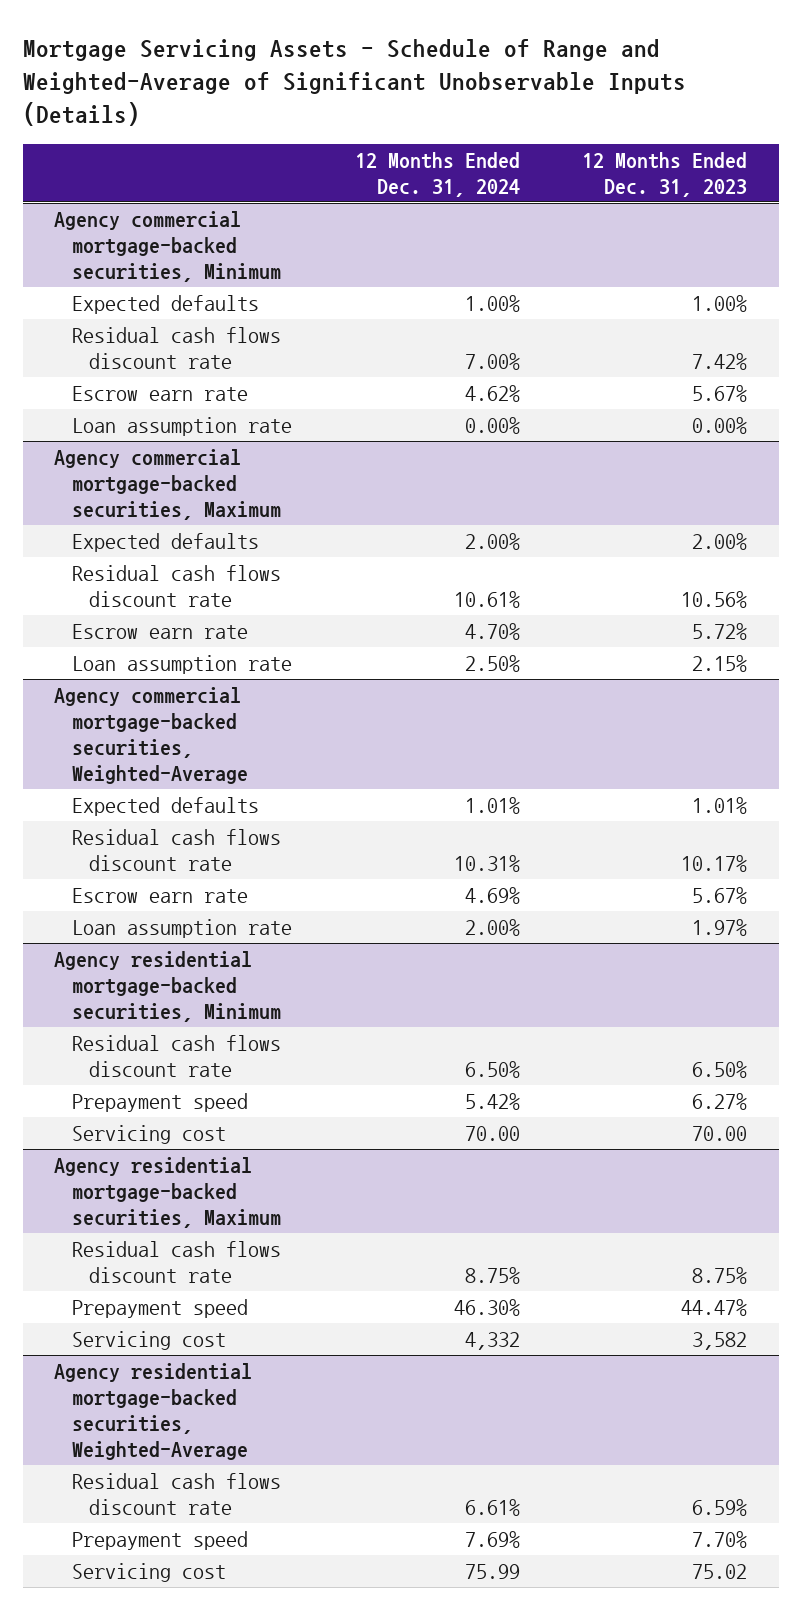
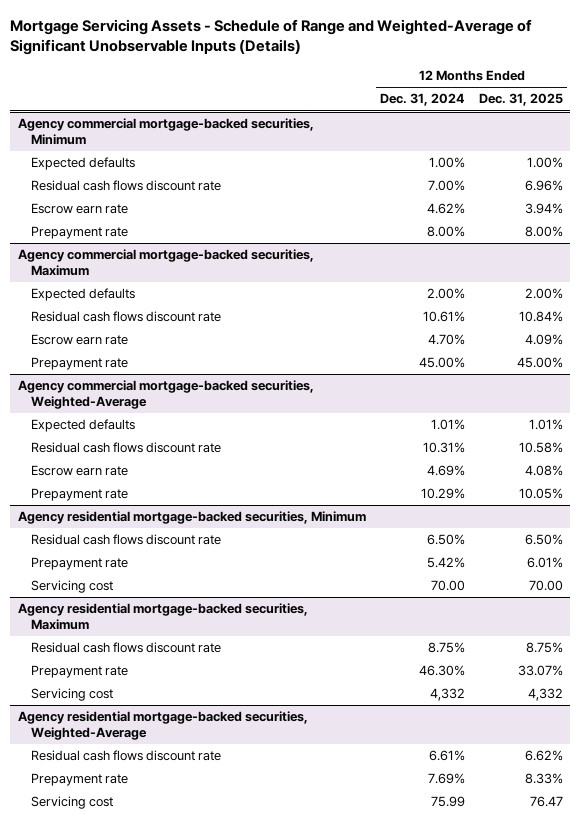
[582,151,748,197] 12 Months Ended Dec. 31, 2023 -> none
none -> [479,93,564,107] Dec. 31, 2025
[71,417,292,437] Loan assumption rate -> none
none -> [31,226,129,240] Prepayment rate
[71,655,292,675] Loan assumption rate -> none
none -> [31,357,129,371] Prepayment rate
[71,919,292,939] Loan assumption rate -> none
none -> [31,488,129,502] Prepayment rate
[71,1093,248,1113] Prepayment speed -> [31,557,129,571] Prepayment rate
[71,1299,248,1319] Prepayment speed -> [31,665,129,679] Prepayment rate
[71,1531,248,1551] Prepayment speed -> [31,773,129,787] Prepayment rate

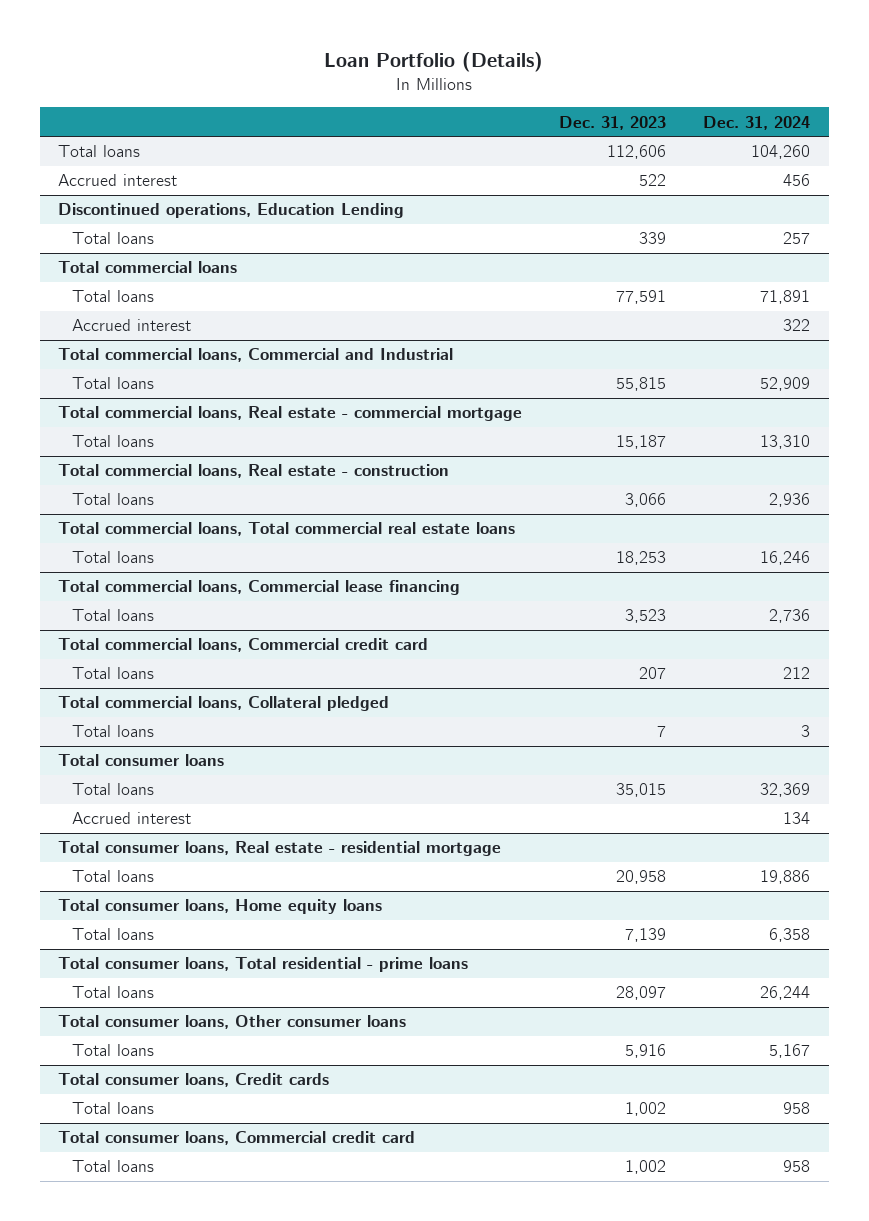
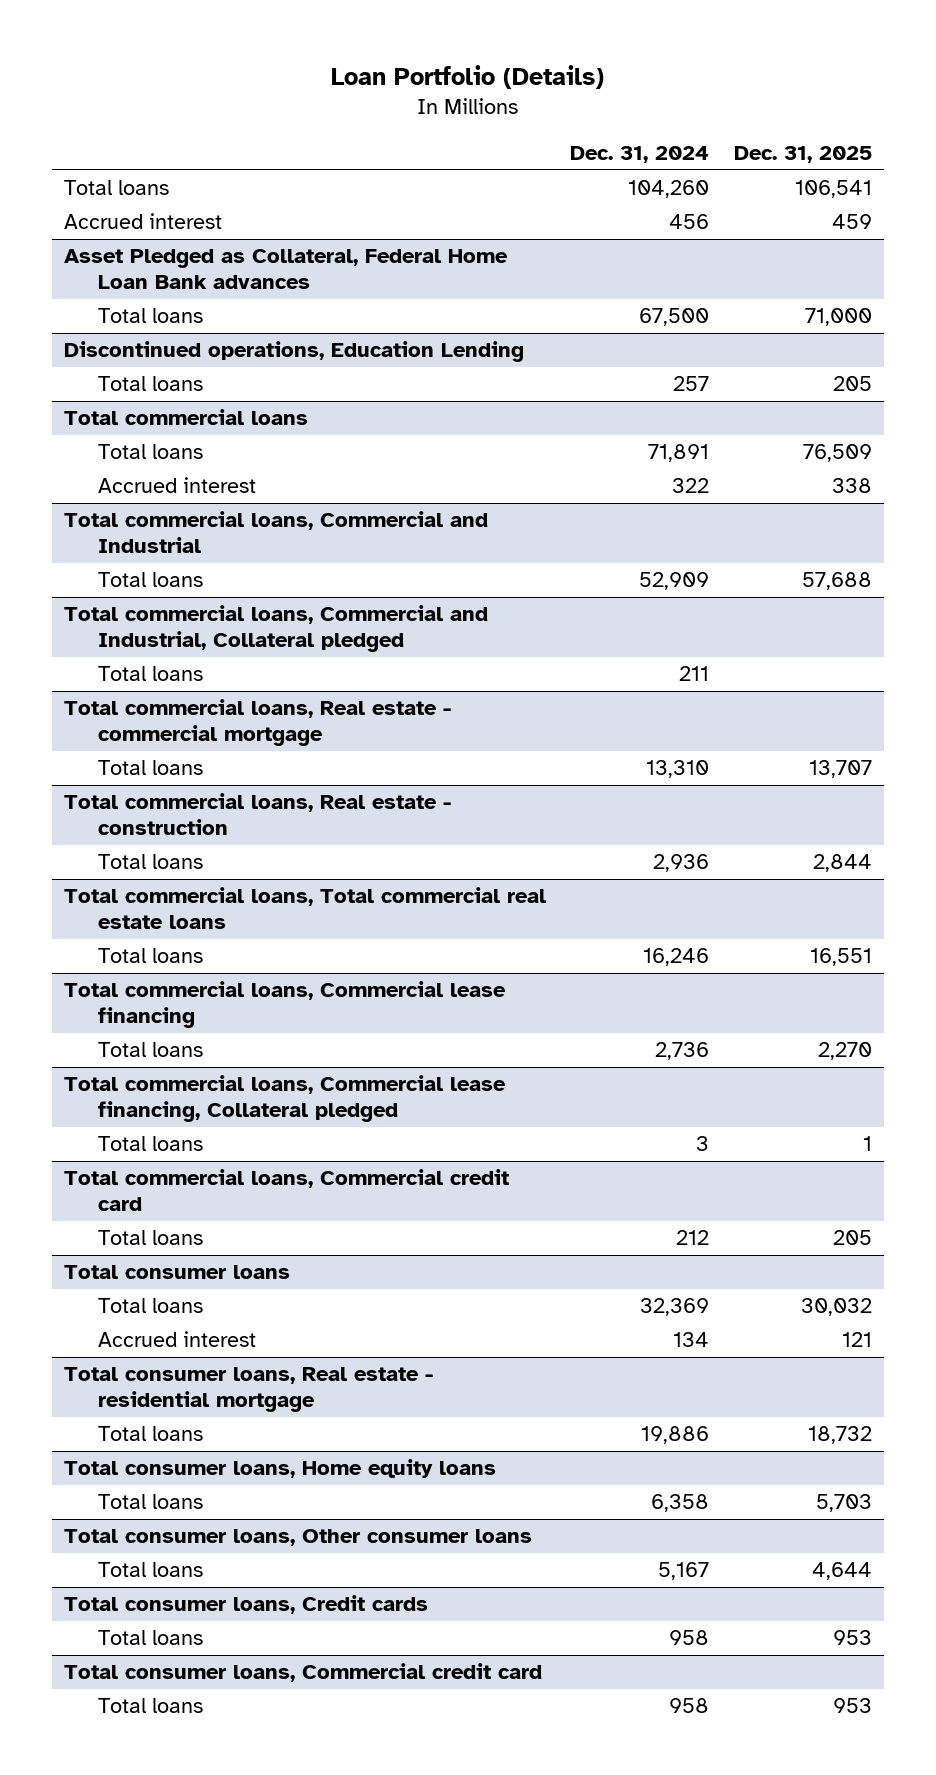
[559,115,667,130] Dec. 31, 2023 -> none
none -> [733,146,872,164] Dec. 31, 2025
none -> [64,249,509,290] Asset Pledged as Collateral, Federal Home Loan Bank advances
none -> [98,308,204,324] Total loans
none -> [64,605,489,653] Total commercial loans, Commercial and Industrial, Collateral pledged
none -> [98,666,204,682] Total loans
none -> [64,1075,507,1123] Total commercial loans, Commercial lease financing, Collateral pledged
none -> [98,1136,204,1152] Total loans
[58,696,390,712] Total commercial loans, Collateral pledged -> none
[71,725,154,738] Total loans -> none
[58,957,469,973] Total consumer loans, Total residential - prime loans -> none
[71,986,154,999] Total loans -> none

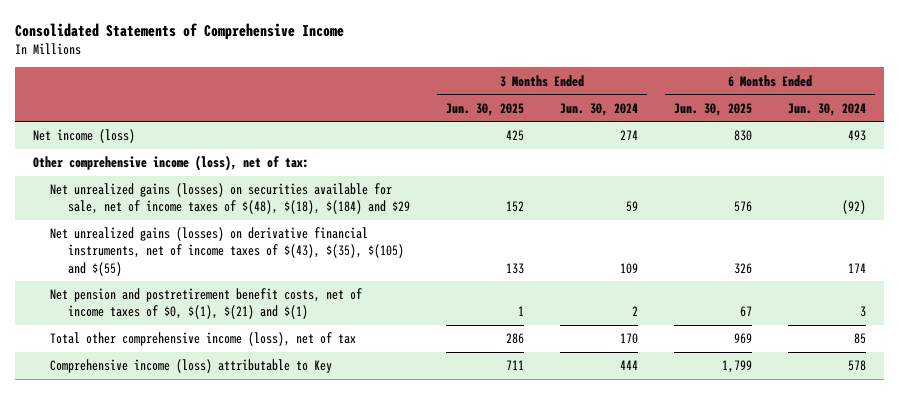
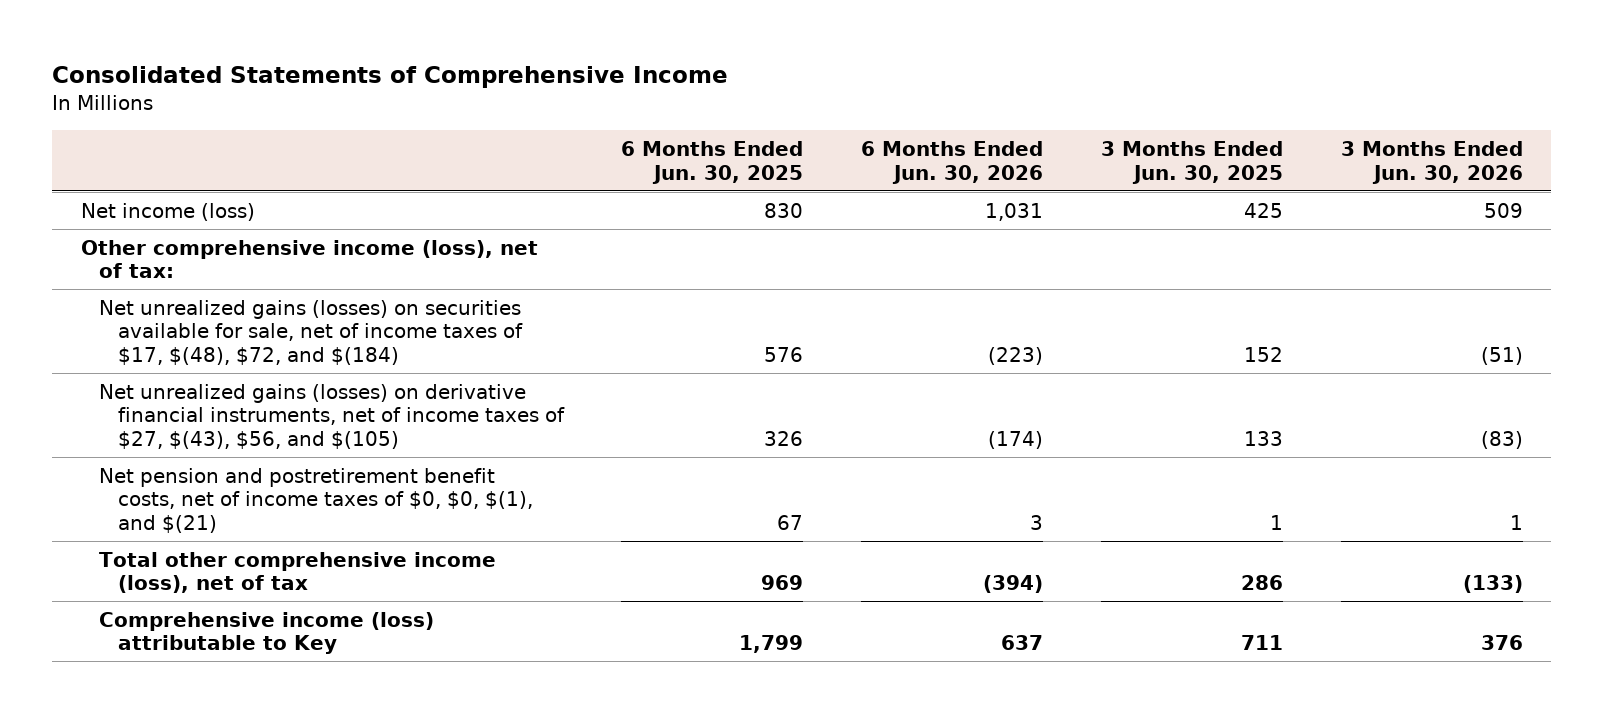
[559,102,638,116] Jun. 30, 2024 -> none
[787,102,866,116] Jun. 30, 2024 -> none
none -> [861,140,1044,184] 6 Months Ended Jun. 30, 2026
none -> [1340,140,1523,184] 3 Months Ended Jun. 30, 2026
[50,183,410,215] Net unrealized gains (losses) on securities available for sale, net of income taxes of $(48), $(18), $(184) and $29 -> [99,299,523,365] Net unrealized gains (losses) on securities available for sale, net of income taxes of $17, $(48), $72, and $(184)
[50,227,404,276] Net unrealized gains (losses) on derivative financial instruments, net of income taxes of $(43), $(35), $(105) and $(55) -> [99,383,565,449] Net unrealized gains (losses) on derivative financial instruments, net of income taxes of $27, $(43), $56, and $(105)
[50,288,363,320] Net pension and postretirement benefit costs, net of income taxes of $0, $(1), $(21) and $(1) -> [99,467,533,533] Net pension and postretirement benefit costs, net of income taxes of $0, $0, $(1), and $(21)

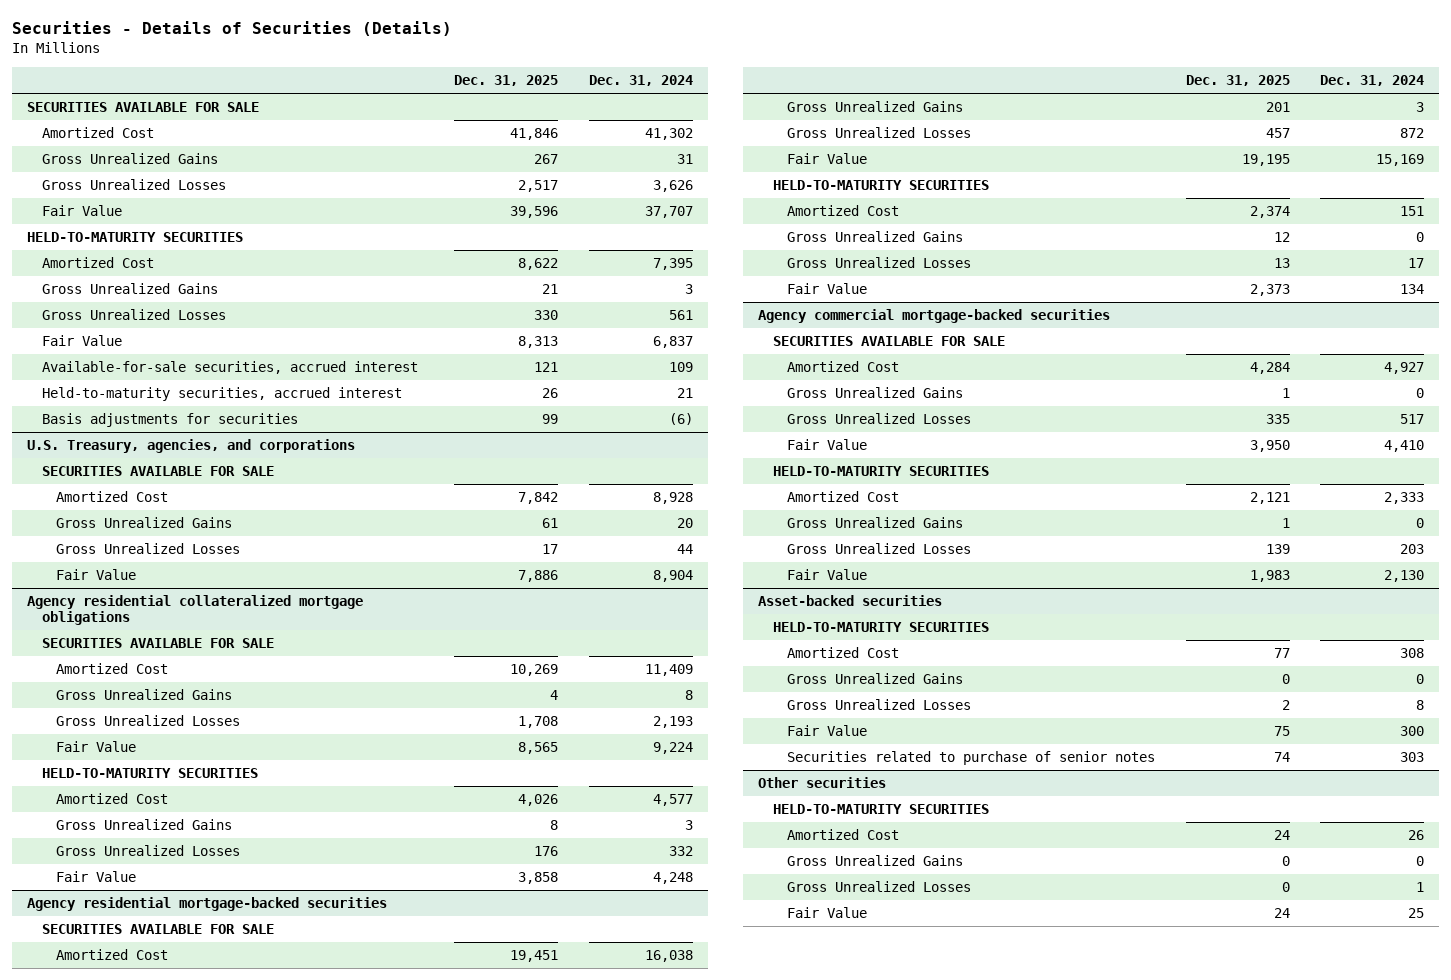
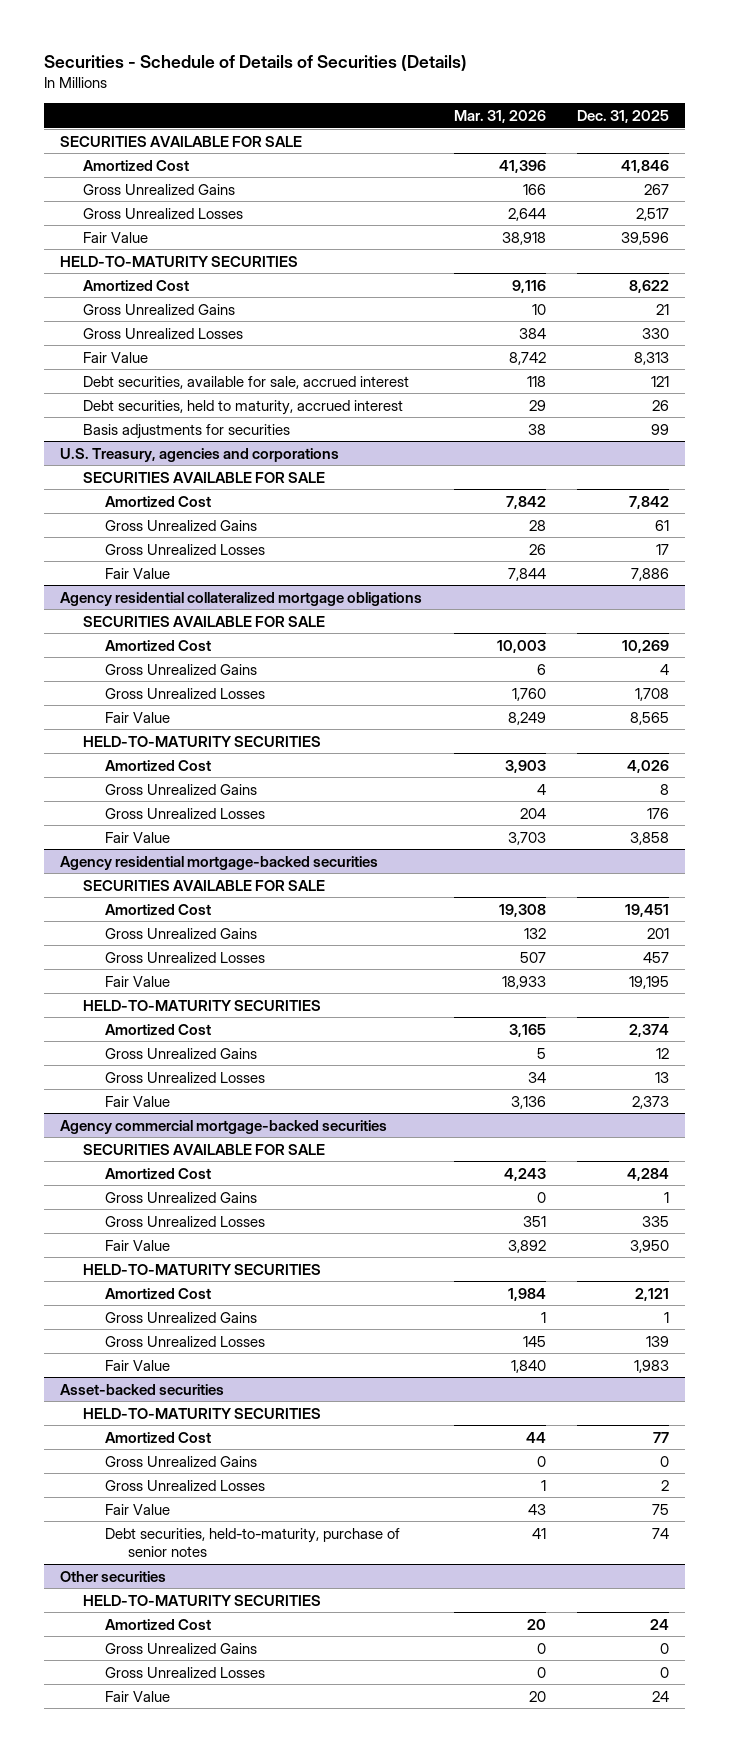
[11,20,452,36] Securities - Details of Securities (Details) -> [44,54,468,71] Securities - Schedule of Details of Securities (Details)
[588,75,693,87] Dec. 31, 2024 -> none
none -> [453,109,546,123] Mar. 31, 2026
[41,361,418,375] Available-for-sale securities, accrued interest -> [82,375,409,389] Debt securities, available for sale, accrued interest
[41,387,402,402] Held-to-maturity securities, accrued interest -> [82,399,403,415] Debt securities, held to maturity, accrued interest
[26,439,355,454] U.S. Treasury, agencies, and corporations -> [60,447,340,462] U.S. Treasury, agencies and corporations
[787,751,1156,766] Securities related to purchase of senior notes -> [105,1527,401,1558] Debt securities, held-to-maturity, purchase of senior notes

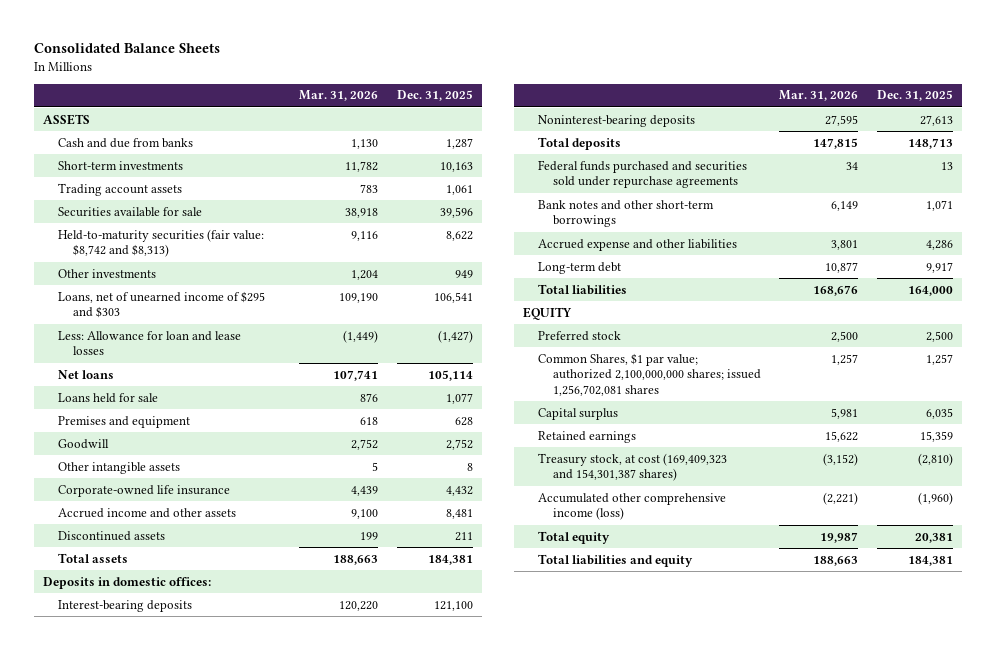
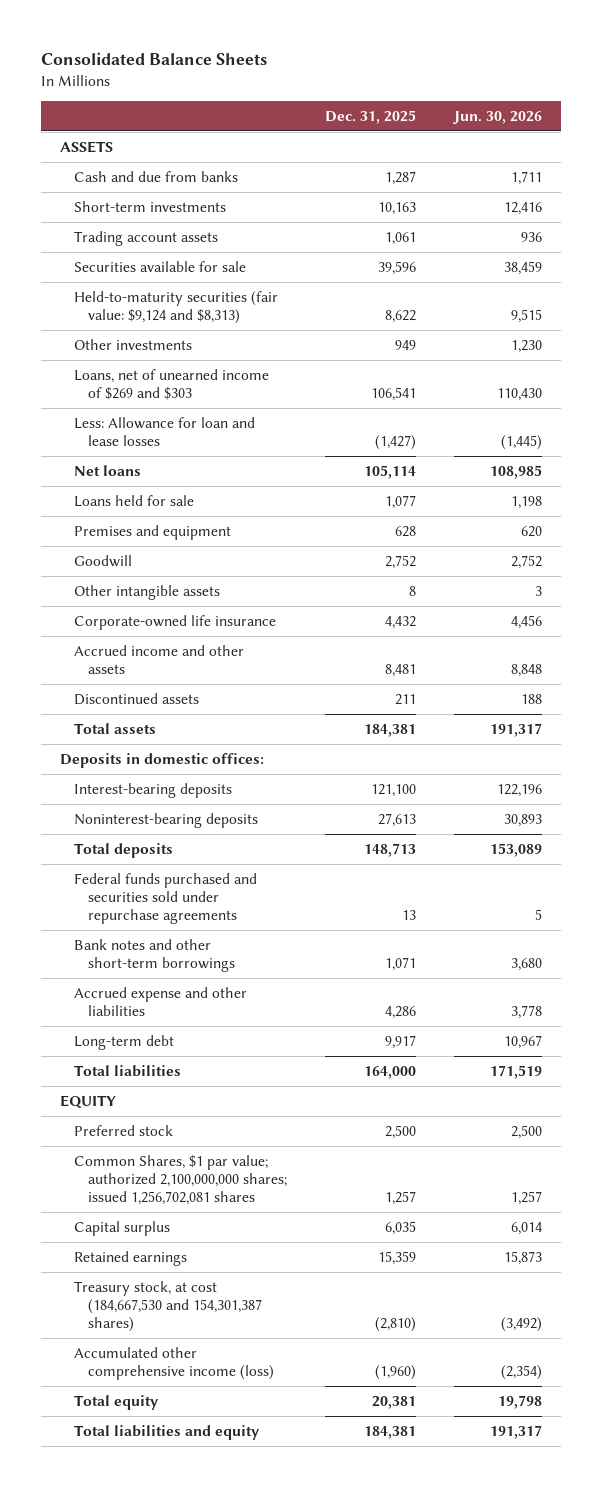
[299,90,379,102] Mar. 31, 2026 -> none
none -> [453,110,543,124] Jun. 30, 2026
[57,228,264,258] Held-to-maturity securities (fair value: $8,742 and $8,313) -> [74,290,279,325] Held-to-maturity securities (fair value: $9,124 and $8,313)
[57,290,265,319] Loans, net of unearned income of $295 and $303 -> [74,368,270,401] Loans, net of unearned income of $269 and $303
[538,452,728,482] Treasury stock, at cost (169,409,323 and 154,301,387 shares) -> [74,1280,263,1333] Treasury stock, at cost (184,667,530 and 154,301,387 shares)

